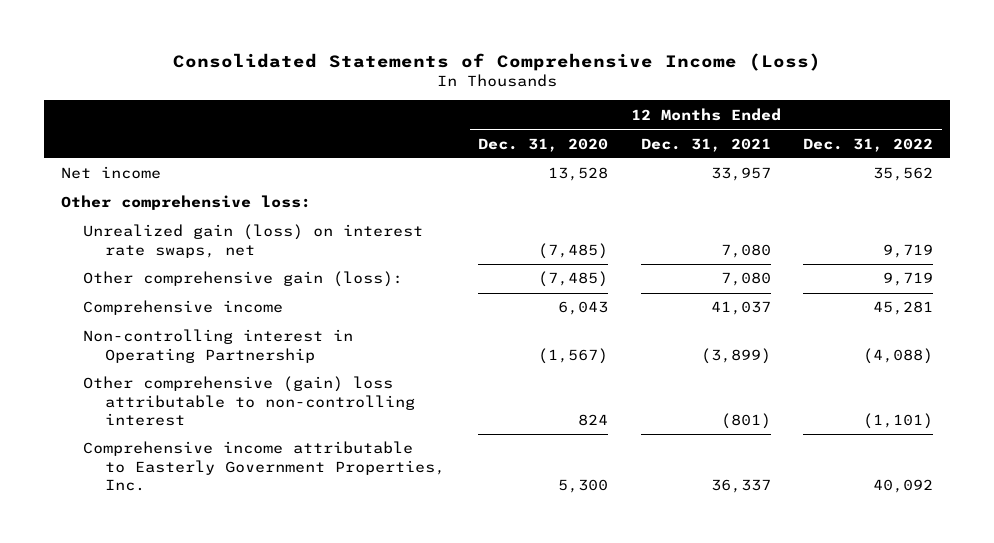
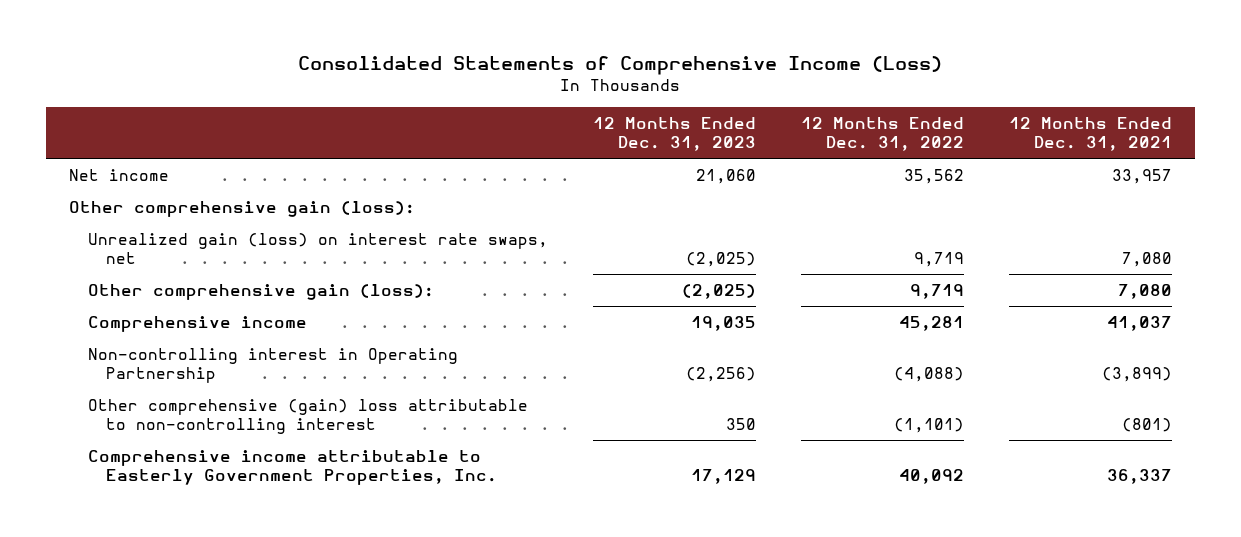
[478,137,609,152] Dec. 31, 2020 -> none
none -> [592,116,756,152] 12 Months Ended Dec. 31, 2023
[60,195,311,211] Other comprehensive loss: -> [68,200,415,217] Other comprehensive gain (loss):

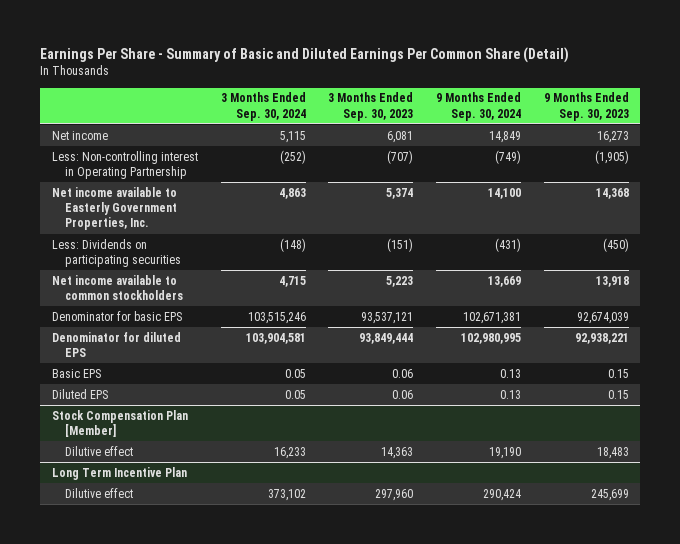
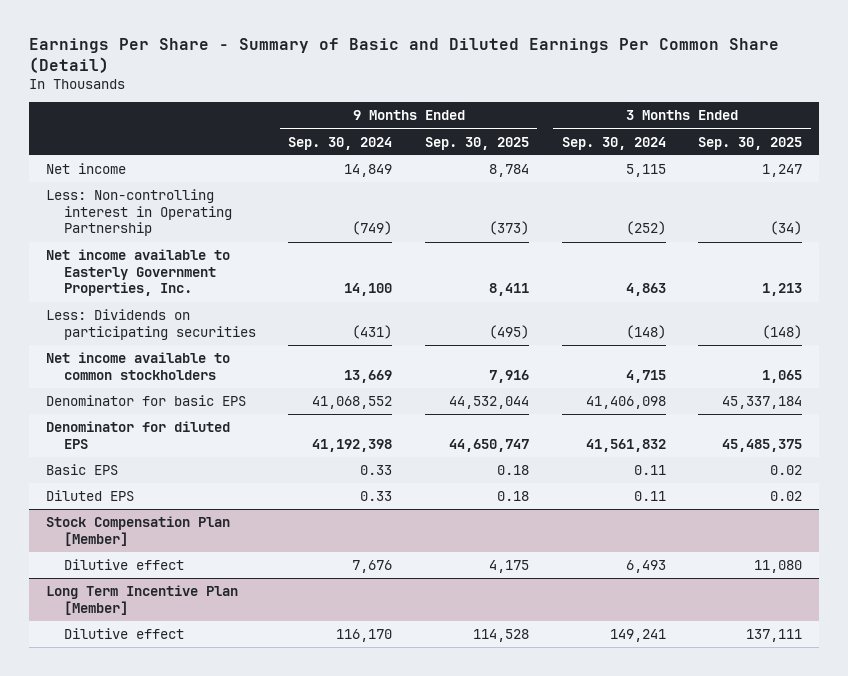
[328,92,414,121] 3 Months Ended Sep. 30, 2023 -> none
[543,92,629,121] 9 Months Ended Sep. 30, 2023 -> none
none -> [424,136,529,150] Sep. 30, 2025
none -> [698,136,803,150] Sep. 30, 2025
[247,311,306,324] 103,515,246 -> [585,396,666,410] 41,406,098
[462,311,521,324] 102,671,381 -> [312,396,393,410] 41,068,552
[245,332,306,344] 103,904,581 -> [585,438,666,452] 41,561,832
[460,332,521,344] 102,980,995 -> [312,438,393,452] 41,192,398
[284,368,306,378] 0.05 -> [633,465,666,476] 0.11
[499,368,521,378] 0.13 -> [360,465,393,476] 0.33
[284,389,306,399] 0.05 -> [633,491,666,502] 0.11
[499,389,521,399] 0.13 -> [360,491,393,502] 0.33
[273,446,306,459] 16,233 -> [625,560,666,574] 6,493
[488,446,521,459] 19,190 -> [352,560,393,574] 7,676
[51,466,187,480] Long Term Incentive Plan -> [45,585,238,615] Long Term Incentive Plan [Member]
[267,488,306,501] 373,102 -> [609,629,666,643] 149,241
[482,488,521,501] 290,424 -> [336,629,393,643] 116,170

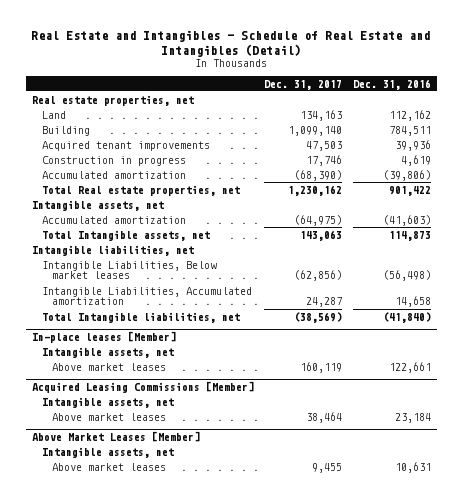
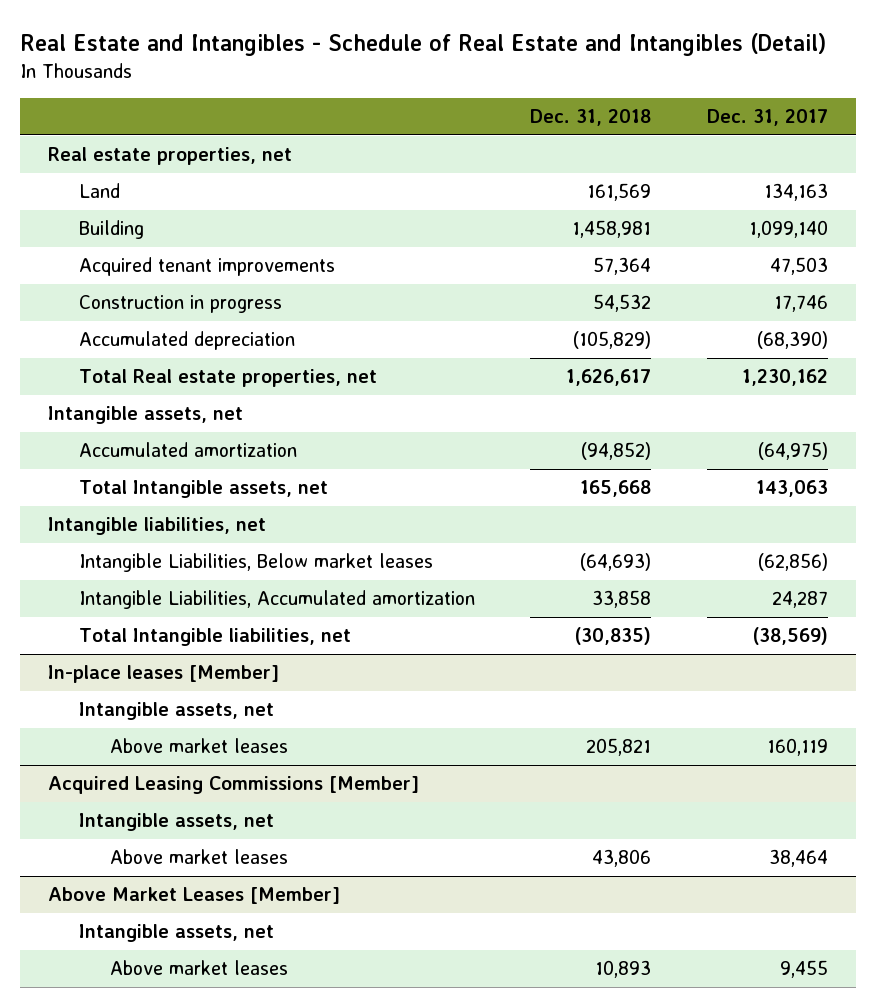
[353,78,432,90] Dec. 31, 2016 -> none
none -> [530,109,652,127] Dec. 31, 2018
[41,170,186,179] Accumulated amortization -> [78,331,295,351] Accumulated depreciation

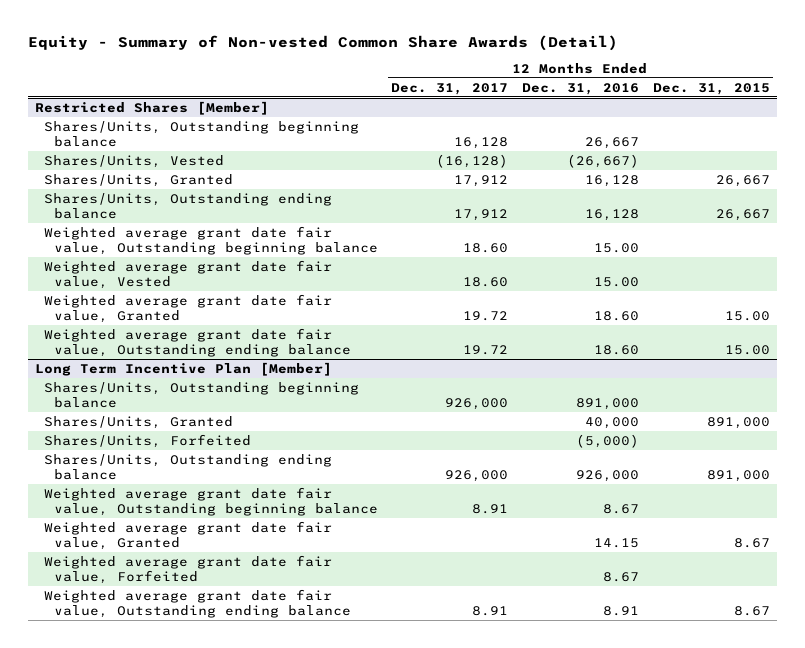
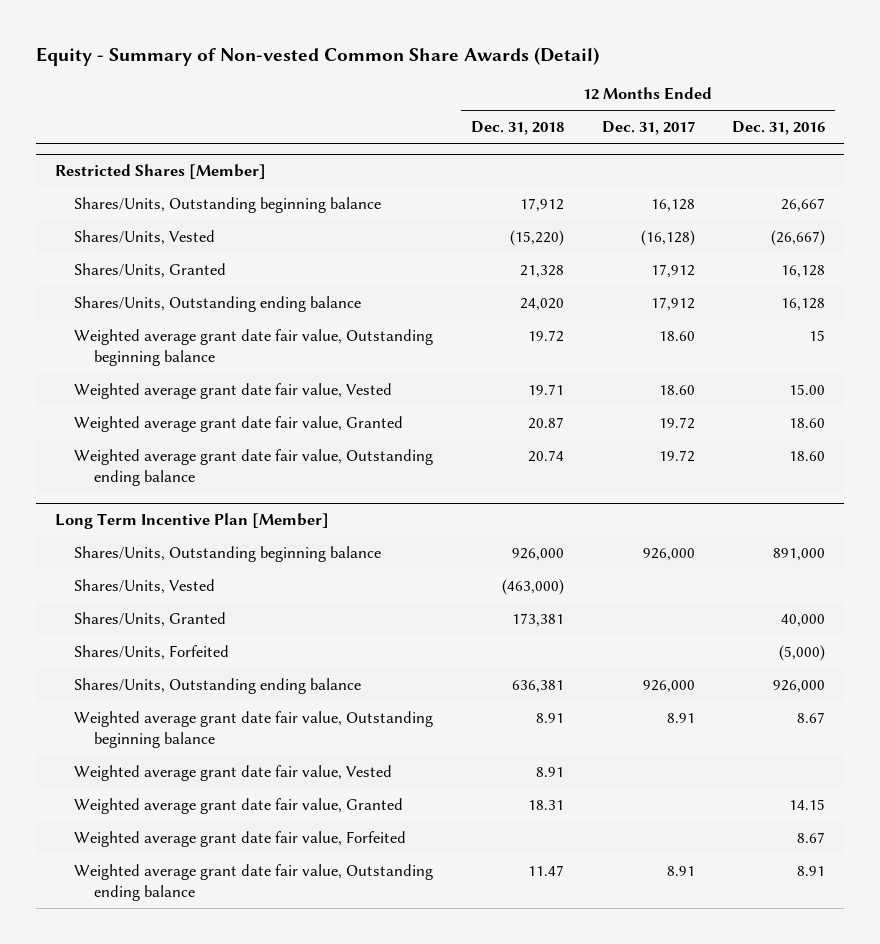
[652,82,770,95] Dec. 31, 2015 -> none
none -> [470,121,564,136] Dec. 31, 2018
[593,242,639,253] 15.00 -> [809,329,826,341] 15
none -> [74,578,216,594] Shares/Units, Vested
none -> [74,764,393,781] Weighted average grant date fair value, Vested

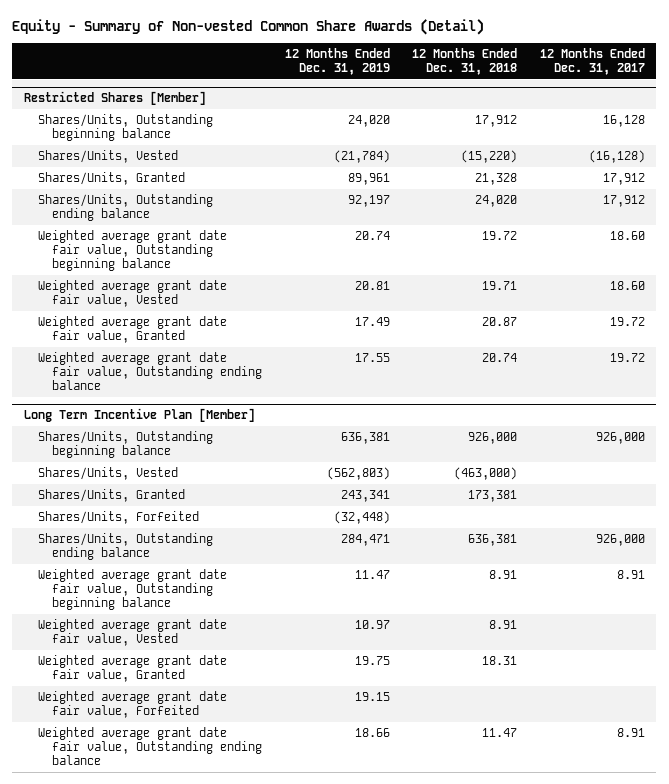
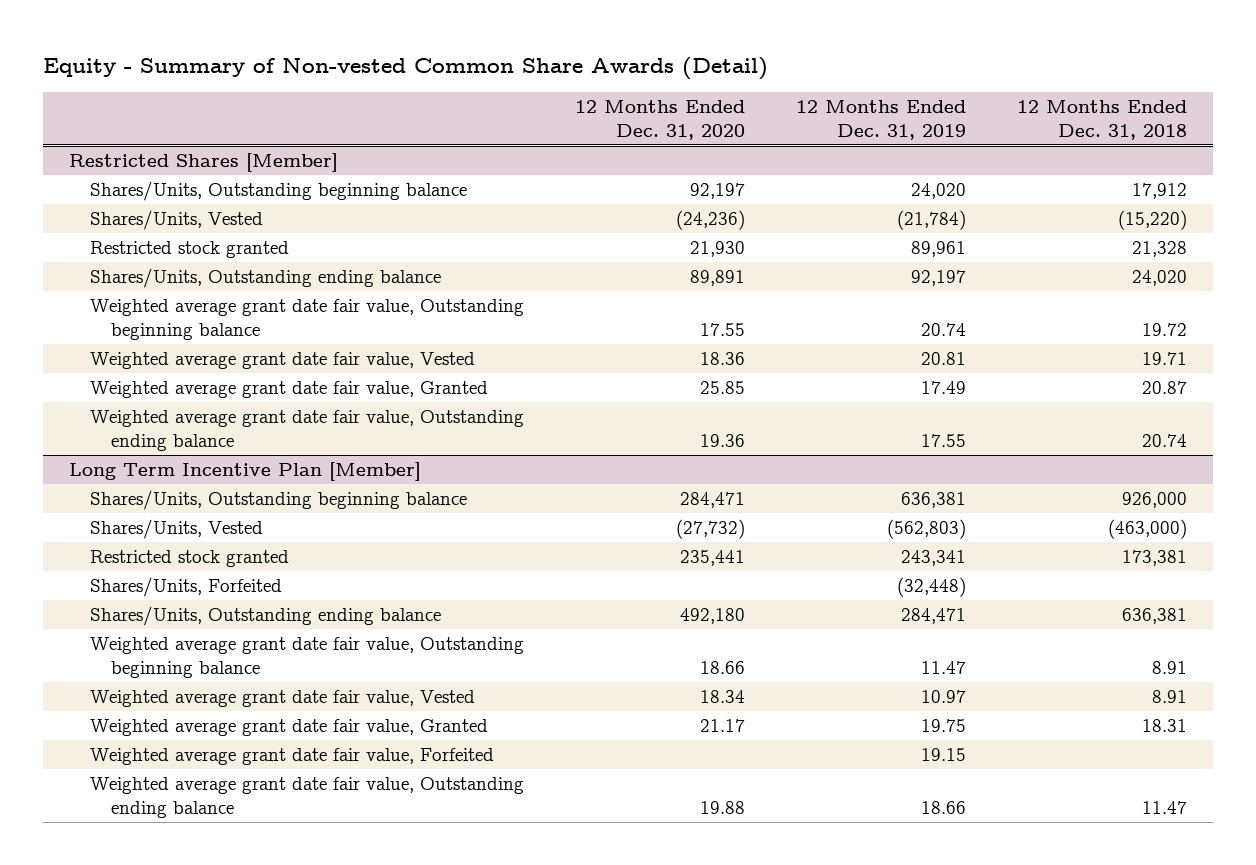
[539,47,645,75] 12 Months Ended Dec. 31, 2017 -> none
none -> [575,99,746,140] 12 Months Ended Dec. 31, 2020
[38,172,186,186] Shares/Units, Granted -> [90,241,290,259] Restricted stock granted
[38,489,186,503] Shares/Units, Granted -> [90,550,290,568] Restricted stock granted

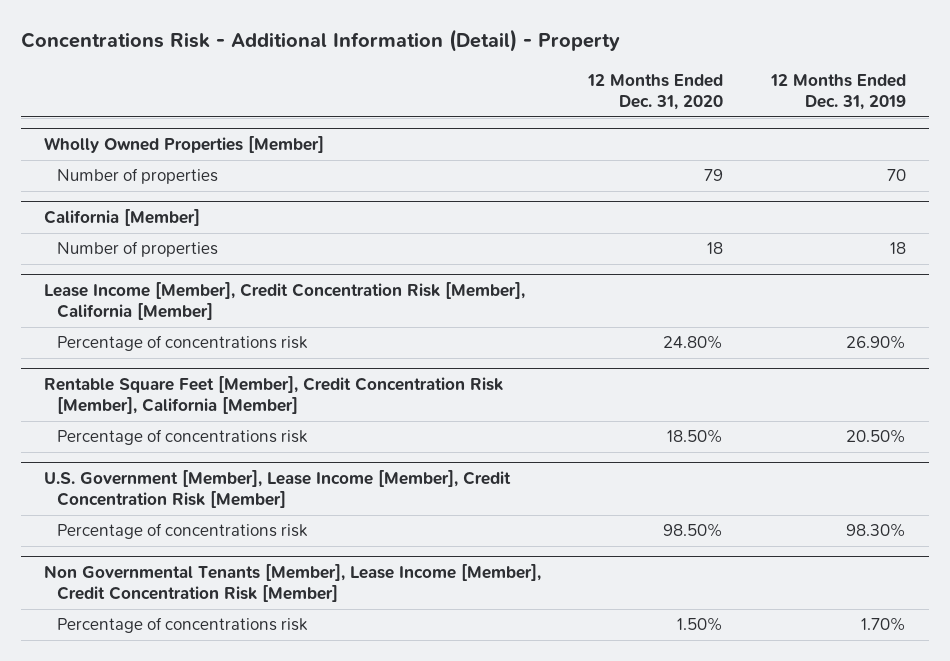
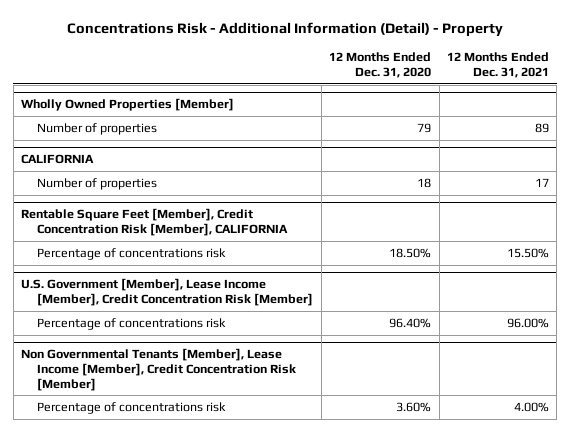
[769,73,906,111] 12 Months Ended Dec. 31, 2019 -> none
none -> [447,52,550,79] 12 Months Ended Dec. 31, 2021
[44,208,201,226] California [Member] -> [21,154,95,165] CALIFORNIA
[44,281,526,321] Lease Income [Member], Credit Concentration Risk [Member], California [Member] -> none
[57,335,309,352] Percentage of concentrations risk -> none
[44,375,504,415] Rentable Square Feet [Member], Credit Concentration Risk [Member], California [Member] -> [21,208,289,236] Rentable Square Feet [Member], Credit Concentration Risk [Member], CALIFORNIA
[663,523,724,538] 98.50% -> [389,317,432,328] 96.40%
[677,617,724,632] 1.50% -> [396,401,432,412] 3.60%

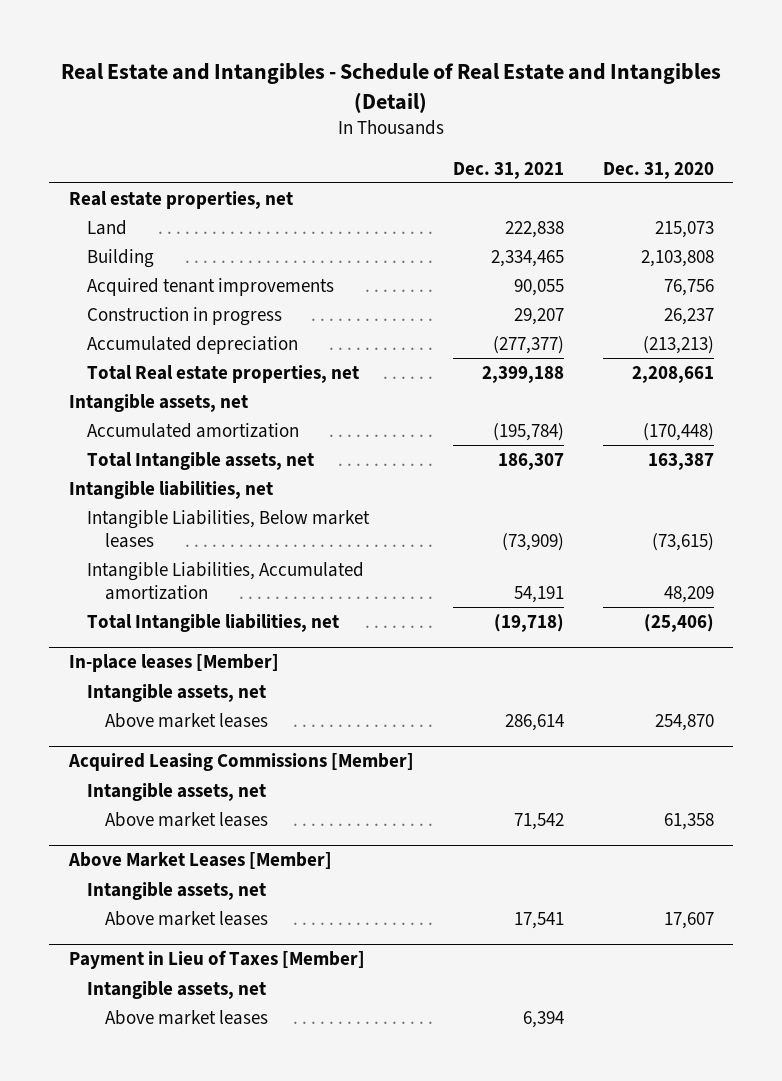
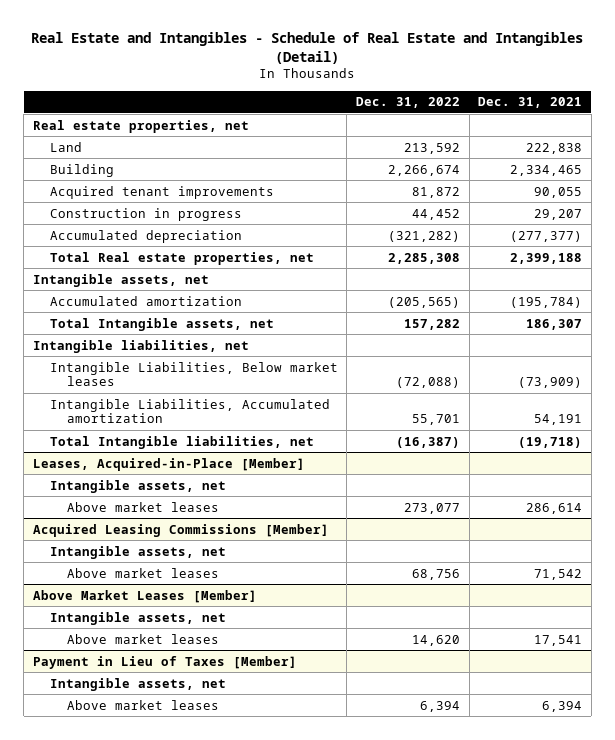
[602,161,714,179] Dec. 31, 2020 -> none
none -> [355,97,460,109] Dec. 31, 2022
[68,654,279,673] In-place leases [Member] -> [32,457,305,471] Leases, Acquired-in-Place [Member]

